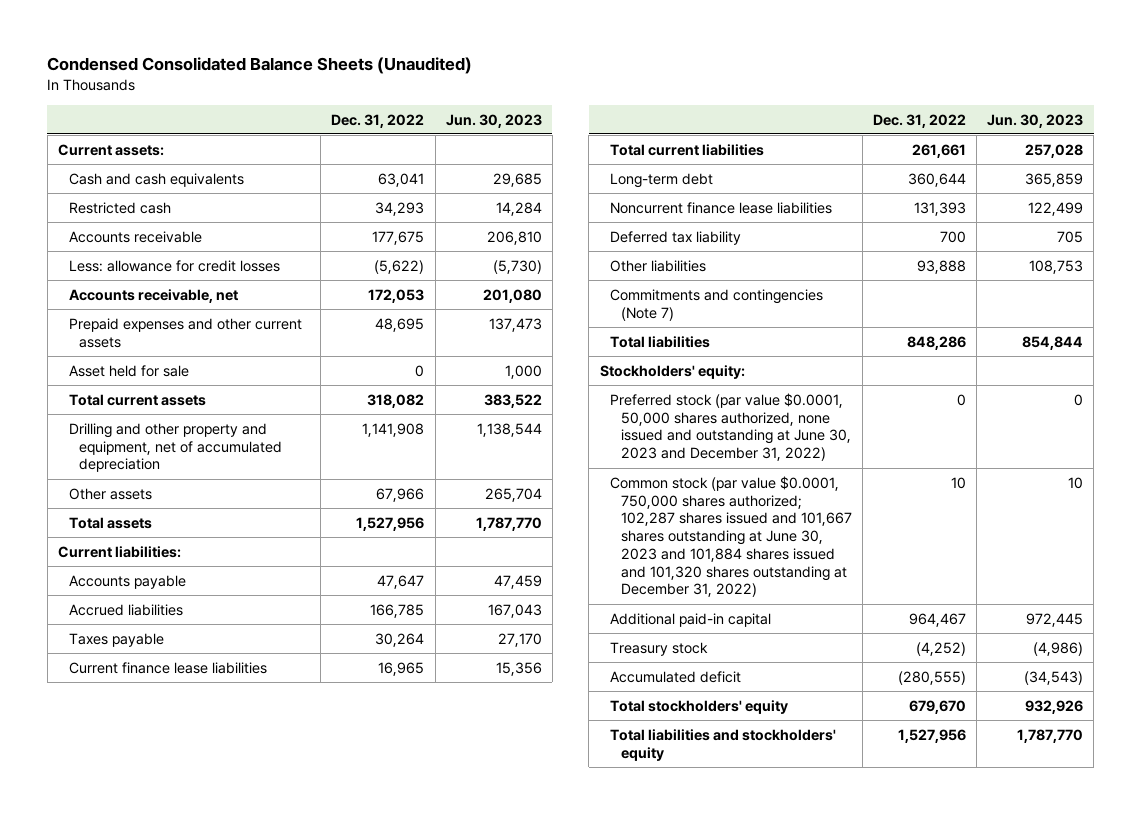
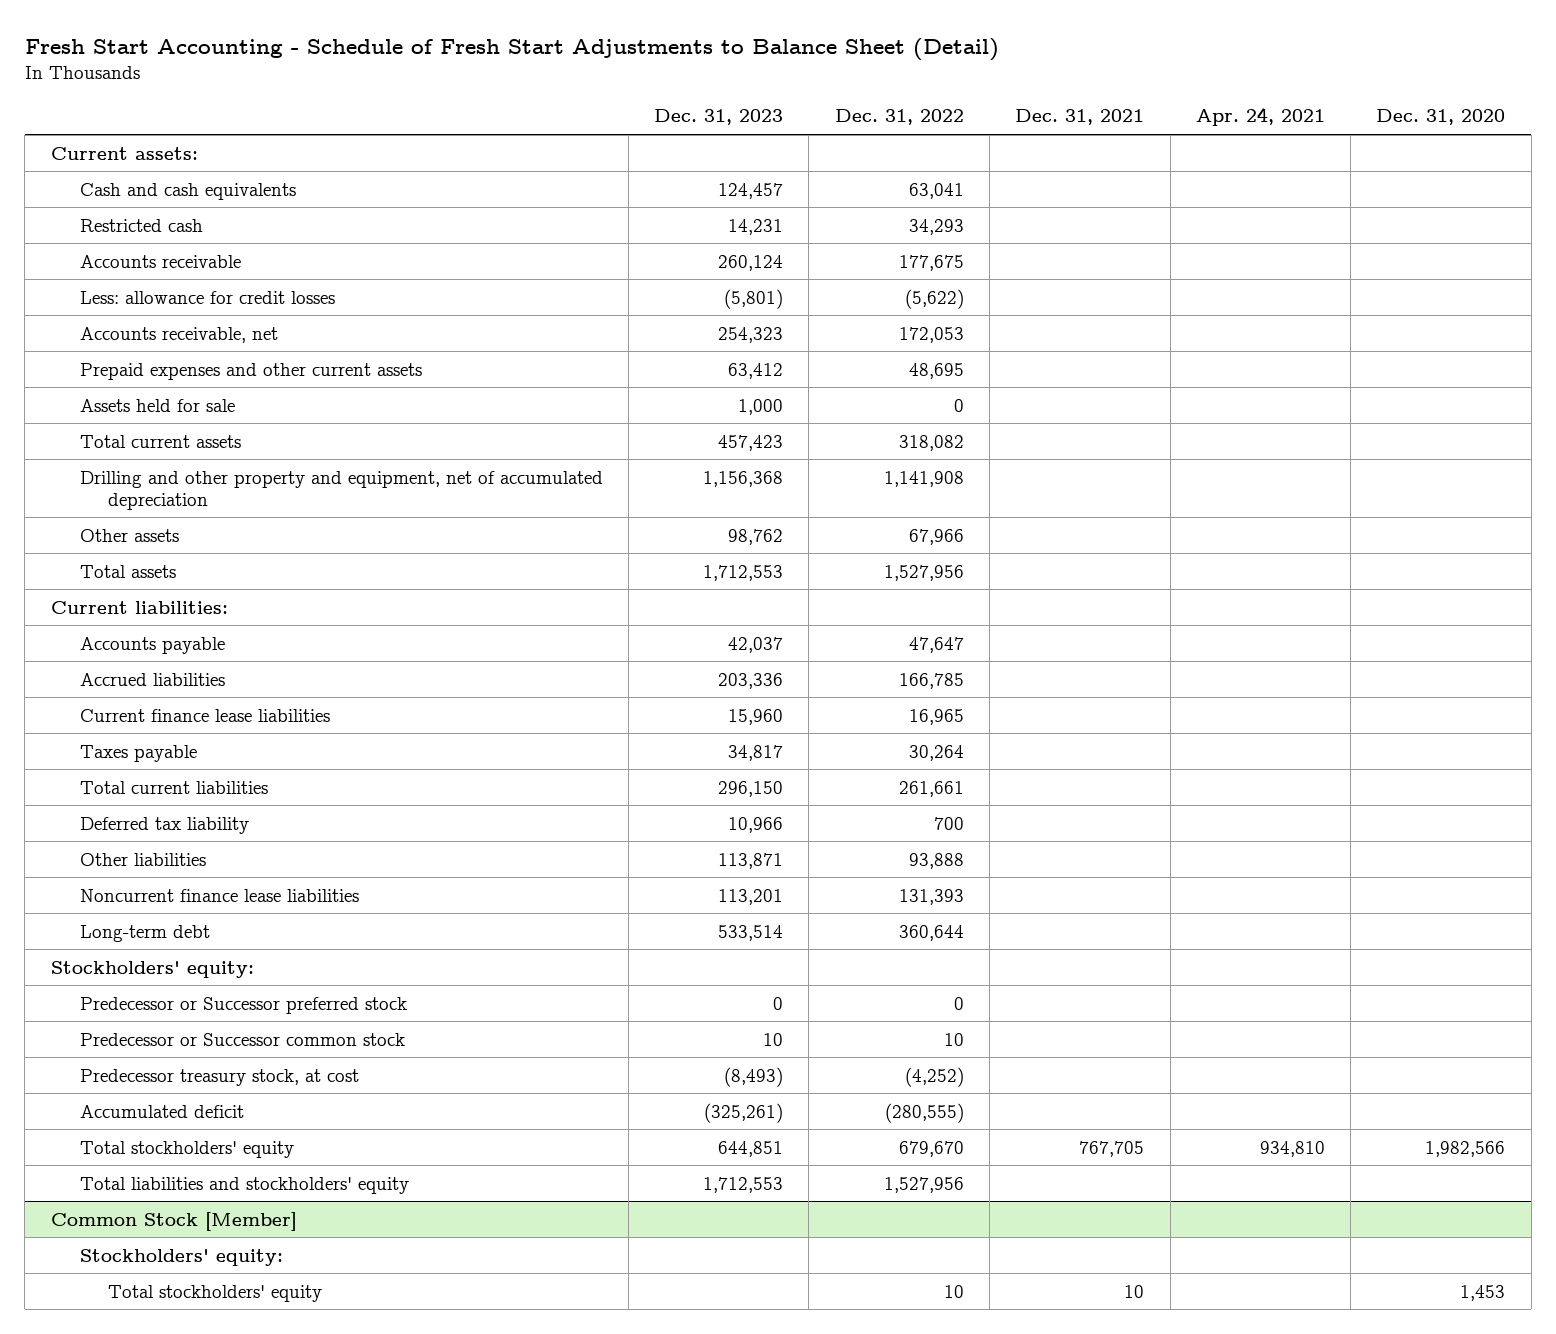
[47,57,473,75] Condensed Consolidated Balance Sheets (Unaudited) -> [24,37,999,61] Fresh Start Accounting - Schedule of Fresh Start Adjustments to Balance Sheet (Detail)
[445,113,542,128] Jun. 30, 2023 -> none
none -> [654,109,784,126] Dec. 31, 2023
none -> [1015,109,1145,126] Dec. 31, 2021
none -> [1195,107,1325,127] Apr. 24, 2021
none -> [1376,109,1506,126] Dec. 31, 2020
[68,364,189,377] Asset held for sale -> [79,398,235,412] Assets held for sale
[68,632,164,647] Taxes payable -> [79,744,197,762] Taxes payable
[610,288,824,321] Commitments and contingencies (Note 7) -> none
[610,335,711,348] Total liabilities -> none
[610,201,833,214] Noncurrent finance lease liabilities -> [79,888,359,902] Noncurrent finance lease liabilities
[610,172,714,188] Long-term debt -> [79,924,210,942] Long-term debt
[610,612,772,627] Additional paid-in capital -> none
[610,392,851,462] Preferred stock (par value $0.0001, 50,000 shares authorized, none issued and outstanding at June 30, 2023 and December 31, 2022) -> [79,996,407,1014] Predecessor or Successor preferred stock
[610,475,852,598] Common stock (par value $0.0001, 750,000 shares authorized; 102,287 shares issued and 101,667 shares outstanding at June 30, 2023 and 101,884 shares issued and 101,320 shares outstanding at December 31, 2022) -> [79,1032,405,1046] Predecessor or Successor common stock
[610,641,709,656] Treasury stock -> [79,1068,359,1086] Predecessor treasury stock, at cost
none -> [50,1211,297,1231] Common Stock [Member]
none -> [79,1248,283,1266] Stockholders' equity:
none -> [108,1284,323,1302] Total stockholders' equity

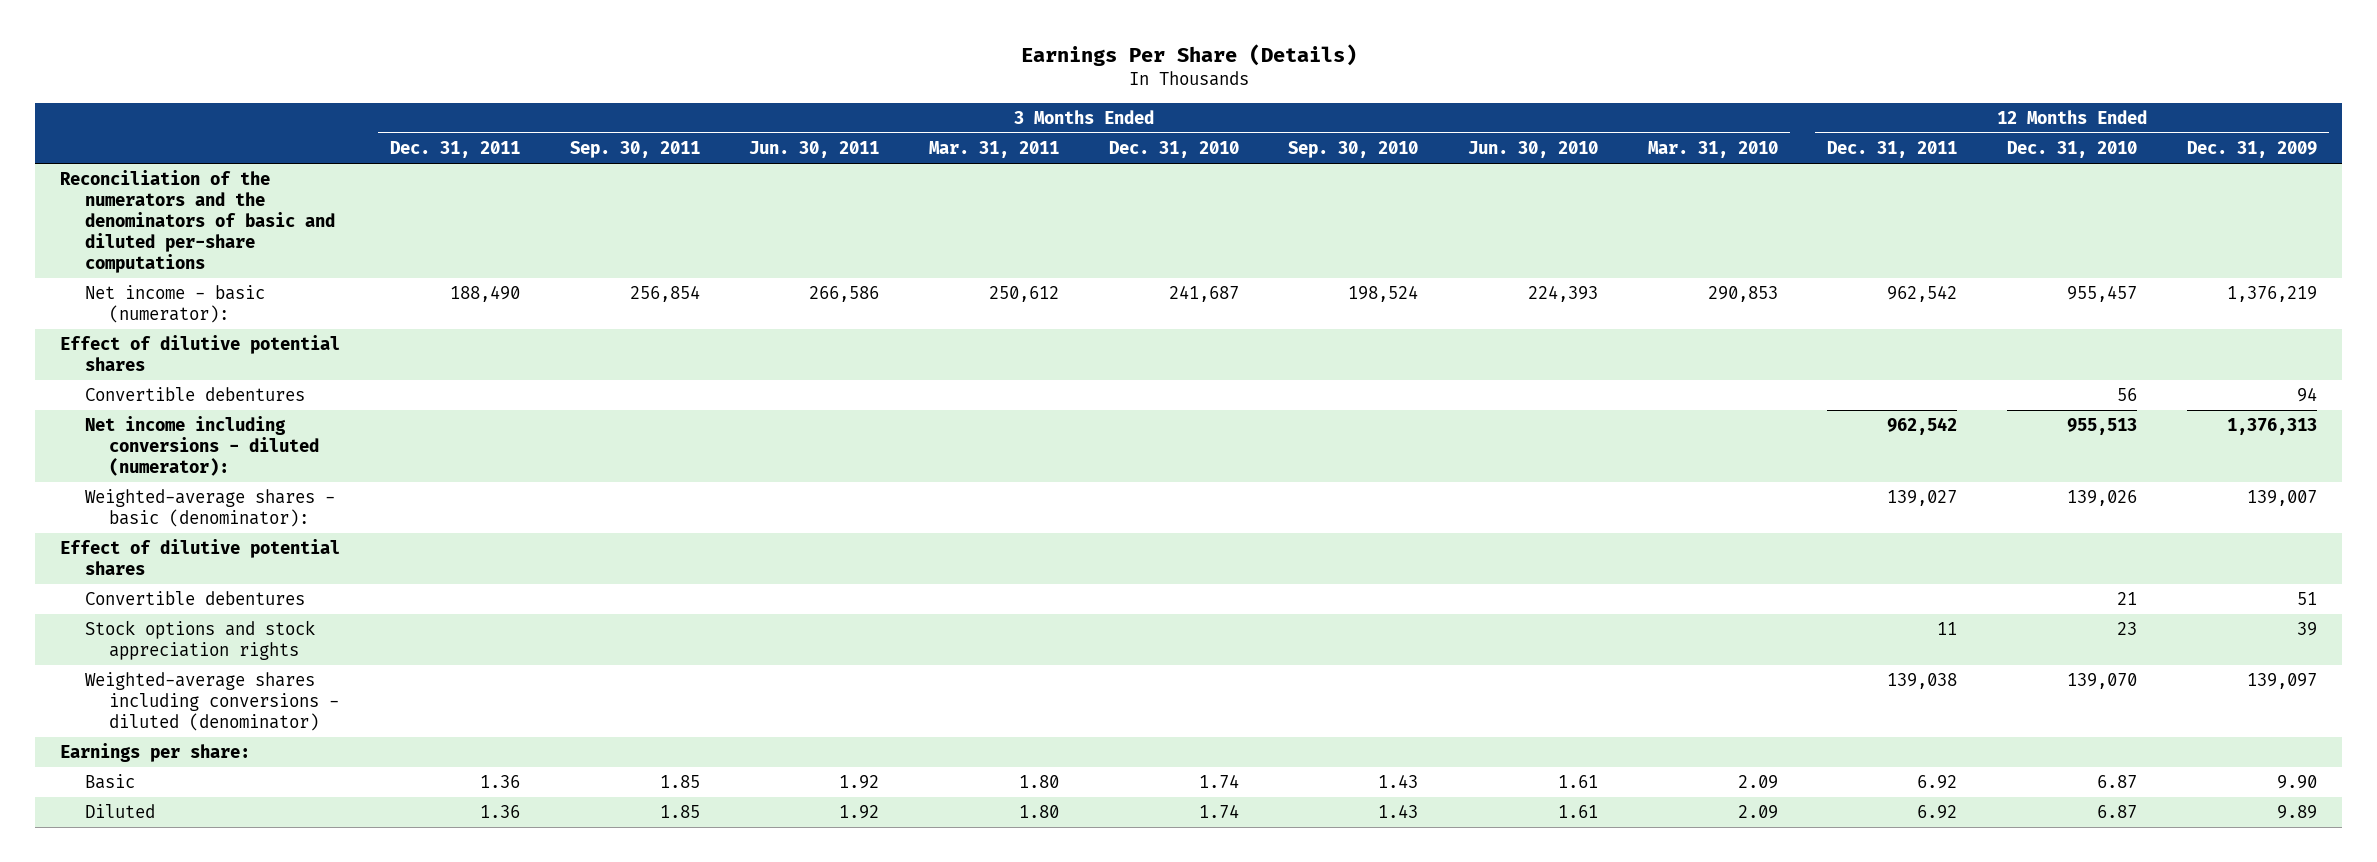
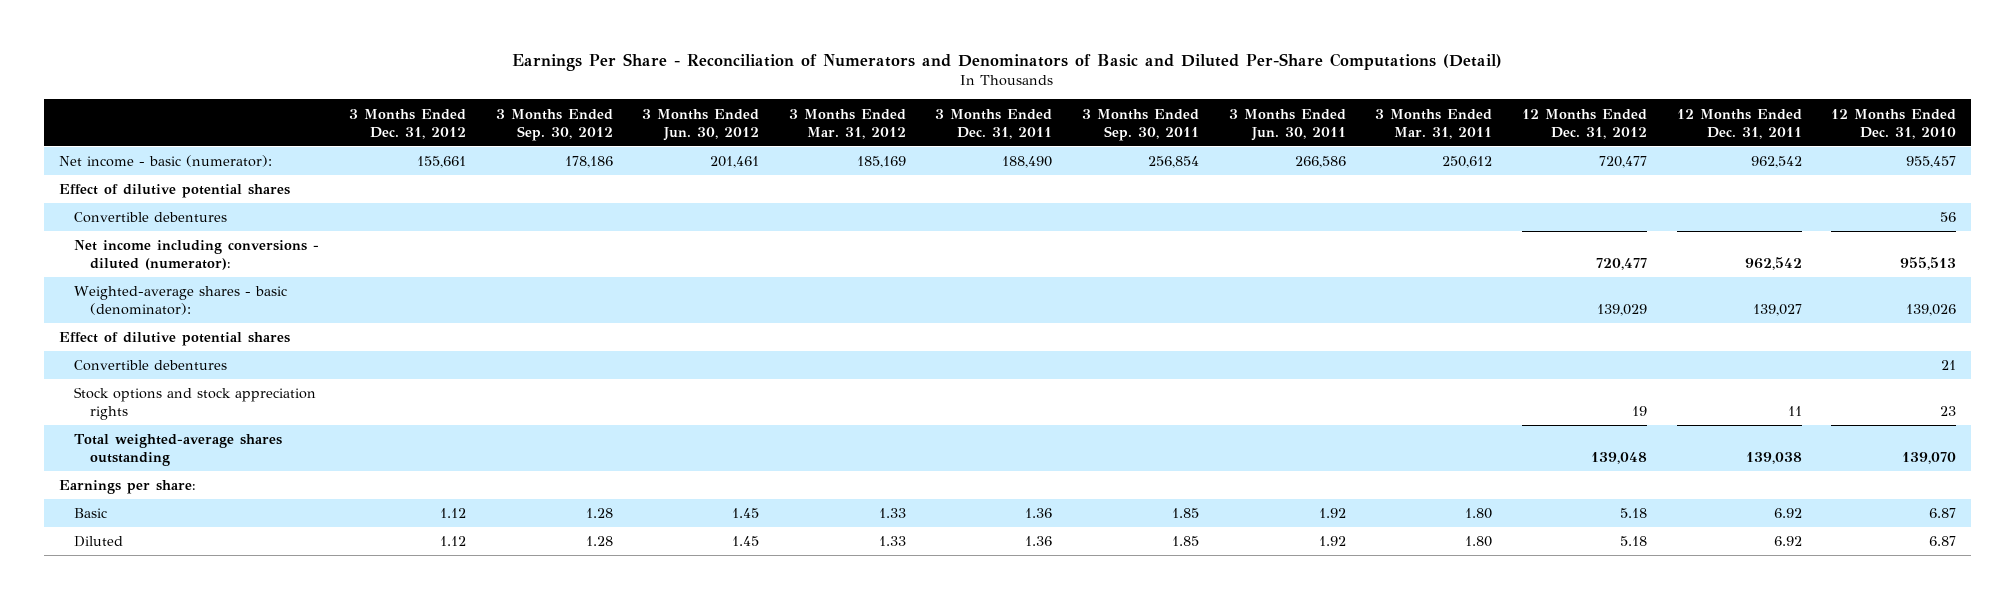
[1020,44,1357,67] Earnings Per Share (Details) -> [512,52,1503,71] Earnings Per Share - Reconciliation of Numerators and Denominators of Basic and Diluted Per-Share Computations (Detail)
[1108,141,1239,159] Dec. 31, 2010 -> none
[1288,141,1419,159] Sep. 30, 2010 -> none
[1468,141,1599,159] Jun. 30, 2010 -> none
[1647,141,1778,159] Mar. 31, 2010 -> none
[2186,141,2317,159] Dec. 31, 2009 -> none
none -> [348,108,466,139] 3 Months Ended Dec. 31, 2012
none -> [495,108,613,141] 3 Months Ended Sep. 30, 2012
none -> [642,108,760,141] 3 Months Ended Jun. 30, 2012
none -> [788,108,906,139] 3 Months Ended Mar. 31, 2012
none -> [1521,108,1647,139] 12 Months Ended Dec. 31, 2012
[60,170,335,274] Reconciliation of the numerators and the denominators of basic and diluted per-share computations -> none
[84,672,339,732] Weighted-average shares including conversions - diluted (denominator) -> [74,434,283,467] Total weighted-average shares outstanding

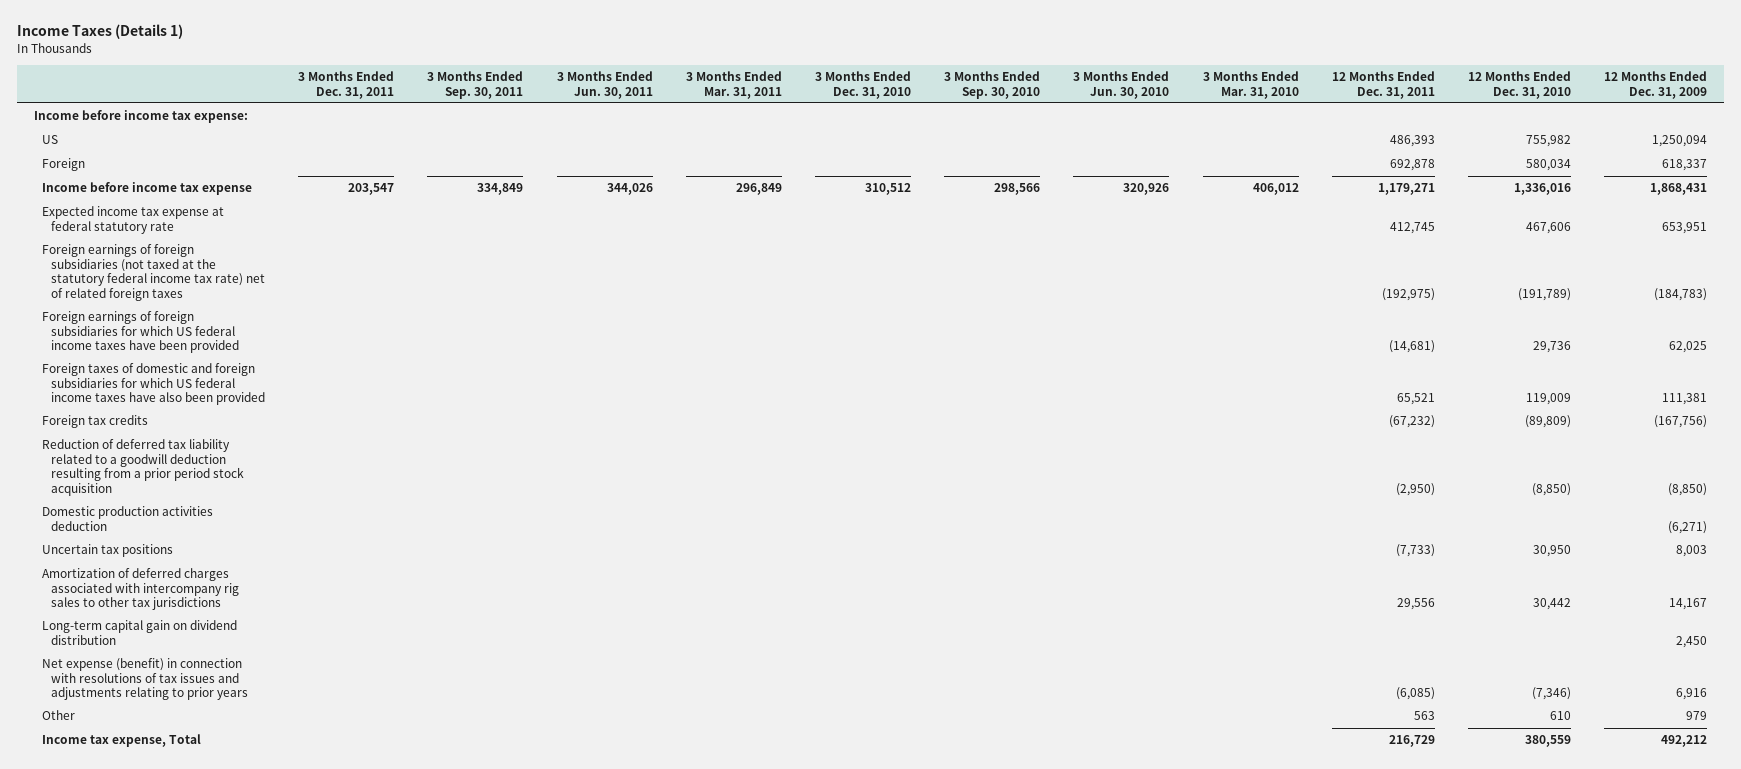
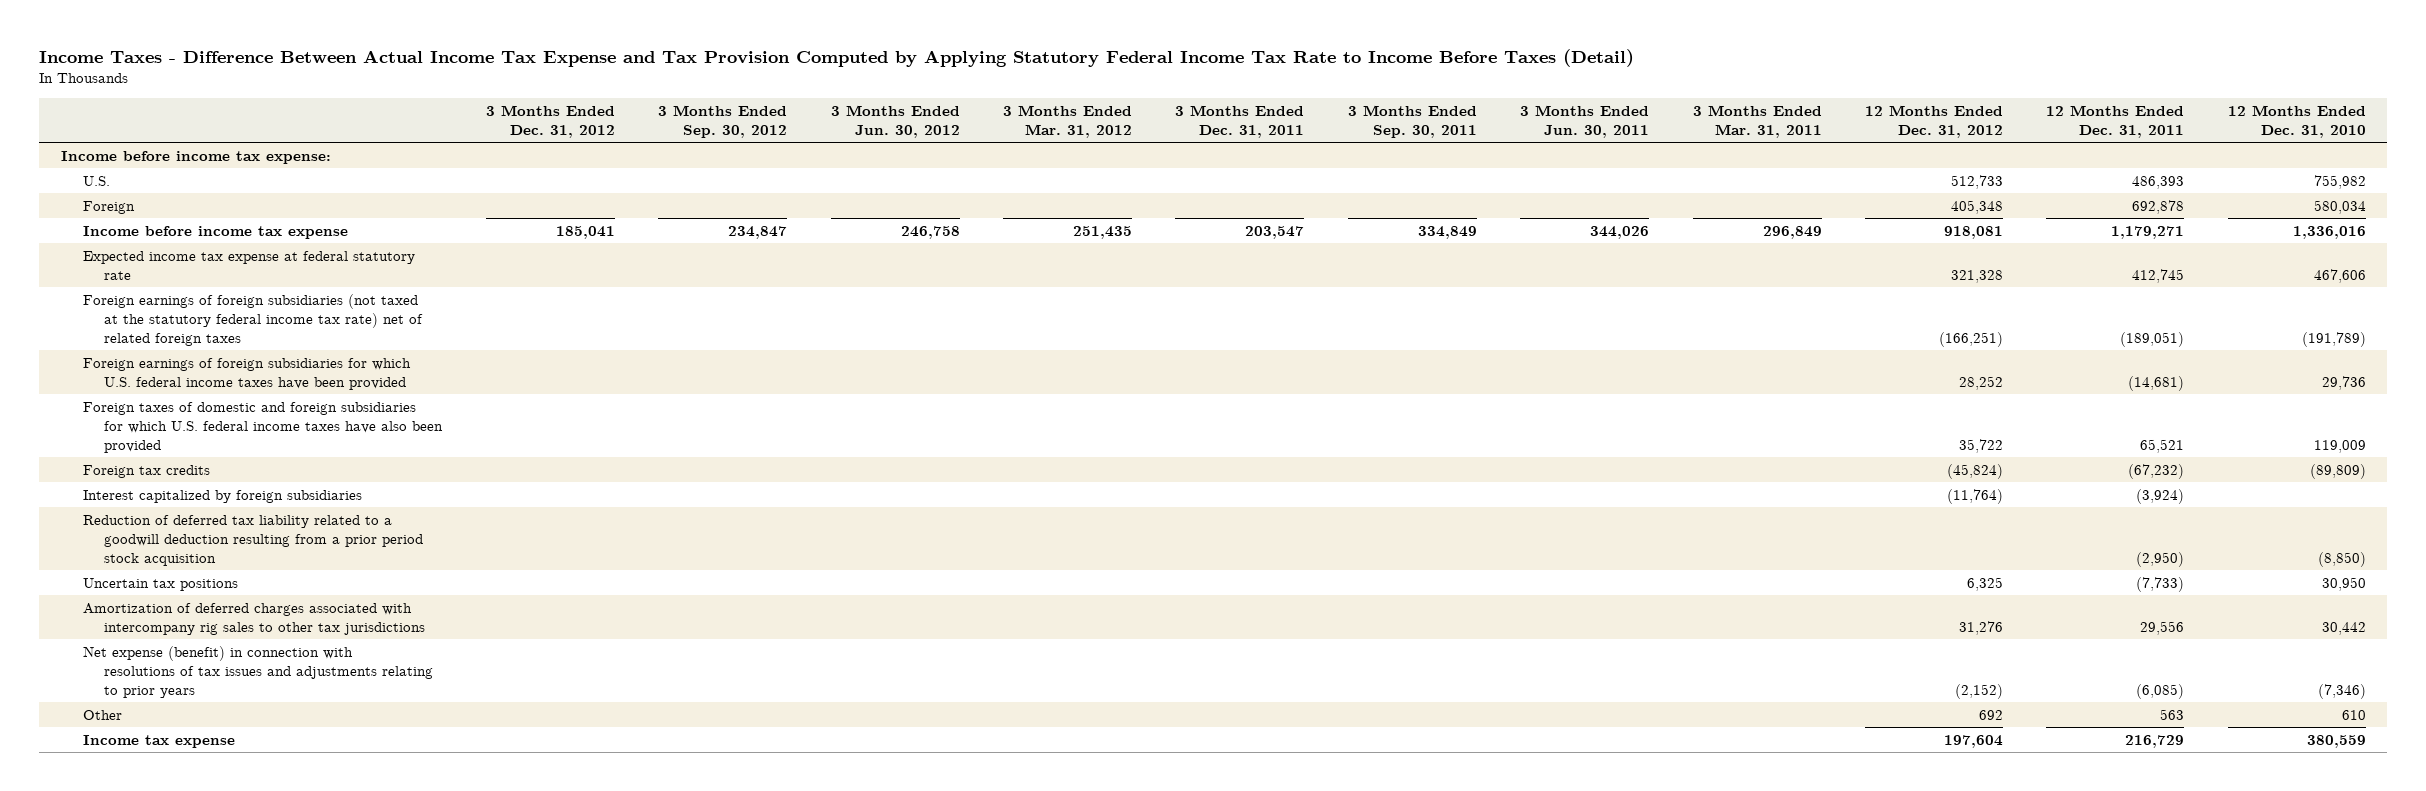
[17,24,184,40] Income Taxes (Details 1) -> [38,48,1634,67] Income Taxes - Difference Between Actual Income Tax Expense and Tax Provision Computed by Applying Statutory Federal Income Tax Rate to Income Before Taxes (Detail)
[815,71,912,99] 3 Months Ended Dec. 31, 2010 -> none
[944,71,1041,99] 3 Months Ended Sep. 30, 2010 -> none
[1073,71,1170,99] 3 Months Ended Jun. 30, 2010 -> none
[1202,71,1299,99] 3 Months Ended Mar. 31, 2010 -> none
[1604,71,1708,99] 12 Months Ended Dec. 31, 2009 -> none
none -> [485,105,615,138] 3 Months Ended Dec. 31, 2012
none -> [658,105,788,138] 3 Months Ended Sep. 30, 2012
none -> [830,105,960,138] 3 Months Ended Jun. 30, 2012
none -> [1003,105,1133,138] 3 Months Ended Mar. 31, 2012
none -> [1864,105,2003,138] 12 Months Ended Dec. 31, 2012
[42,135,59,145] US -> [82,175,110,186] U.S.
[1381,287,1435,301] (192,975) -> [2120,331,2185,347] (189,051)
[42,311,239,354] Foreign earnings of foreign subsidiaries for which US federal income taxes have been provided -> [82,357,411,390] Foreign earnings of foreign subsidiaries for which U.S. federal income taxes have been provided
[42,363,265,406] Foreign taxes of domestic and foreign subsidiaries for which US federal income taxes have also been provided -> [82,401,444,453] Foreign taxes of domestic and foreign subsidiaries for which U.S. federal income taxes have also been provided
none -> [82,489,362,503] Interest capitalized by foreign subsidiaries
[42,506,214,531] Domestic production activities deduction -> none
[42,620,238,645] Long-term capital gain on dividend distribution -> none
[42,734,202,748] Income tax expense, Total -> [82,734,235,748] Income tax expense

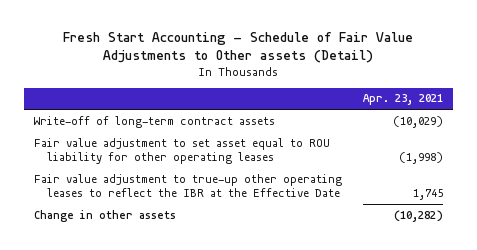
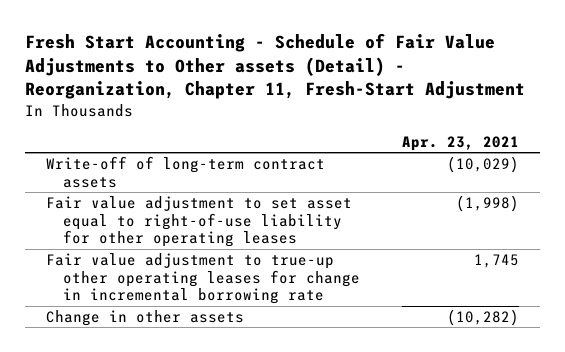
[63,32,414,64] Fresh Start Accounting - Schedule of Fair Value Adjustments to Other assets (Detail) -> [24,33,525,100] Fresh Start Accounting - Schedule of Fair Value Adjustments to Other assets (Detail) - Reorganization, Chapter 11, Fresh-Start Adjustment
[34,137,331,165] Fair value adjustment to set asset equal to ROU liability for other operating leases -> [45,195,352,248] Fair value adjustment to set asset equal to right-of-use liability for other operating leases
[34,173,343,198] Fair value adjustment to true-up other operating leases to reflect the IBR at the Effective Date -> [45,252,360,305] Fair value adjustment to true-up other operating leases for change in incremental borrowing rate

